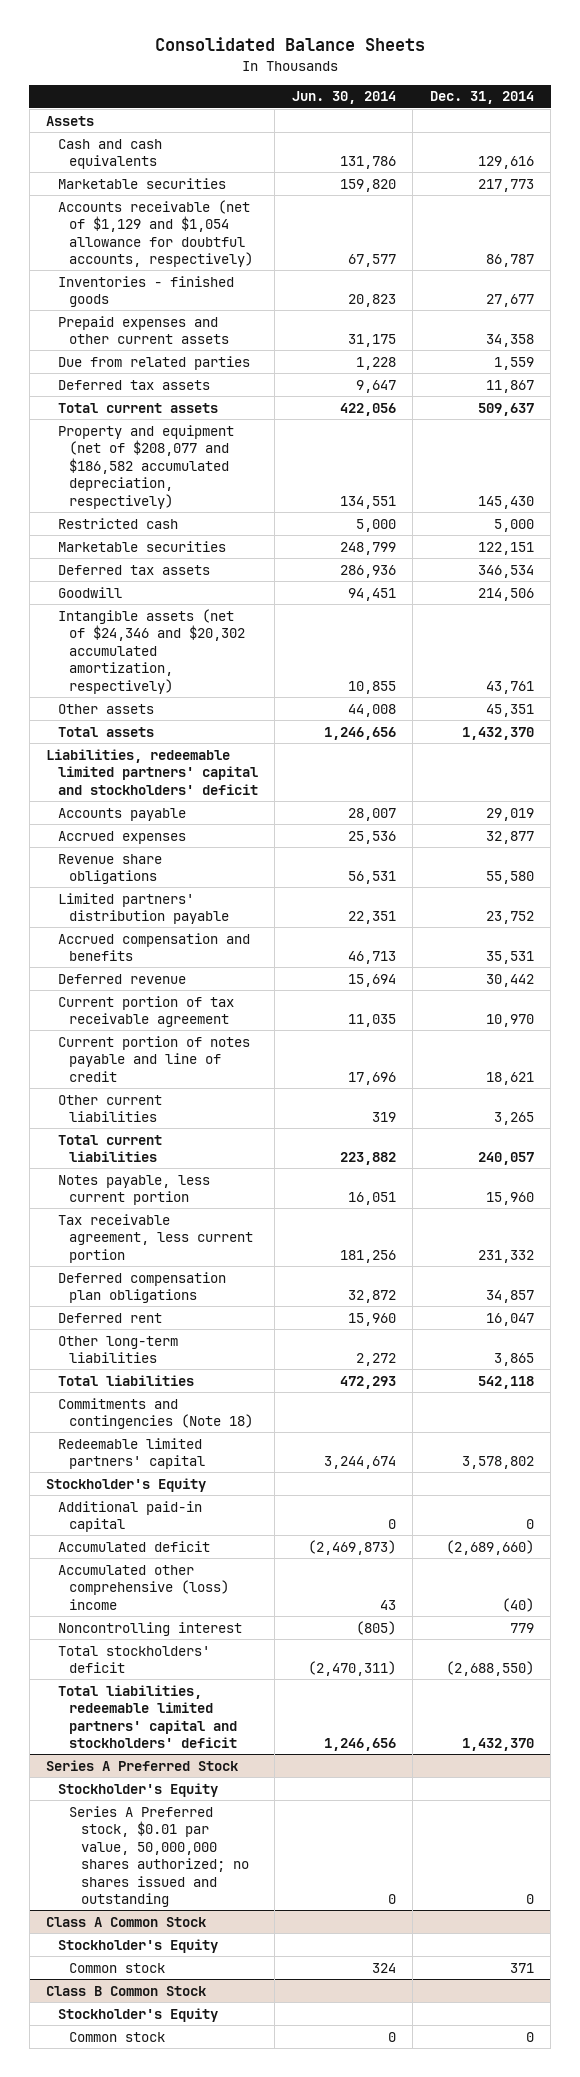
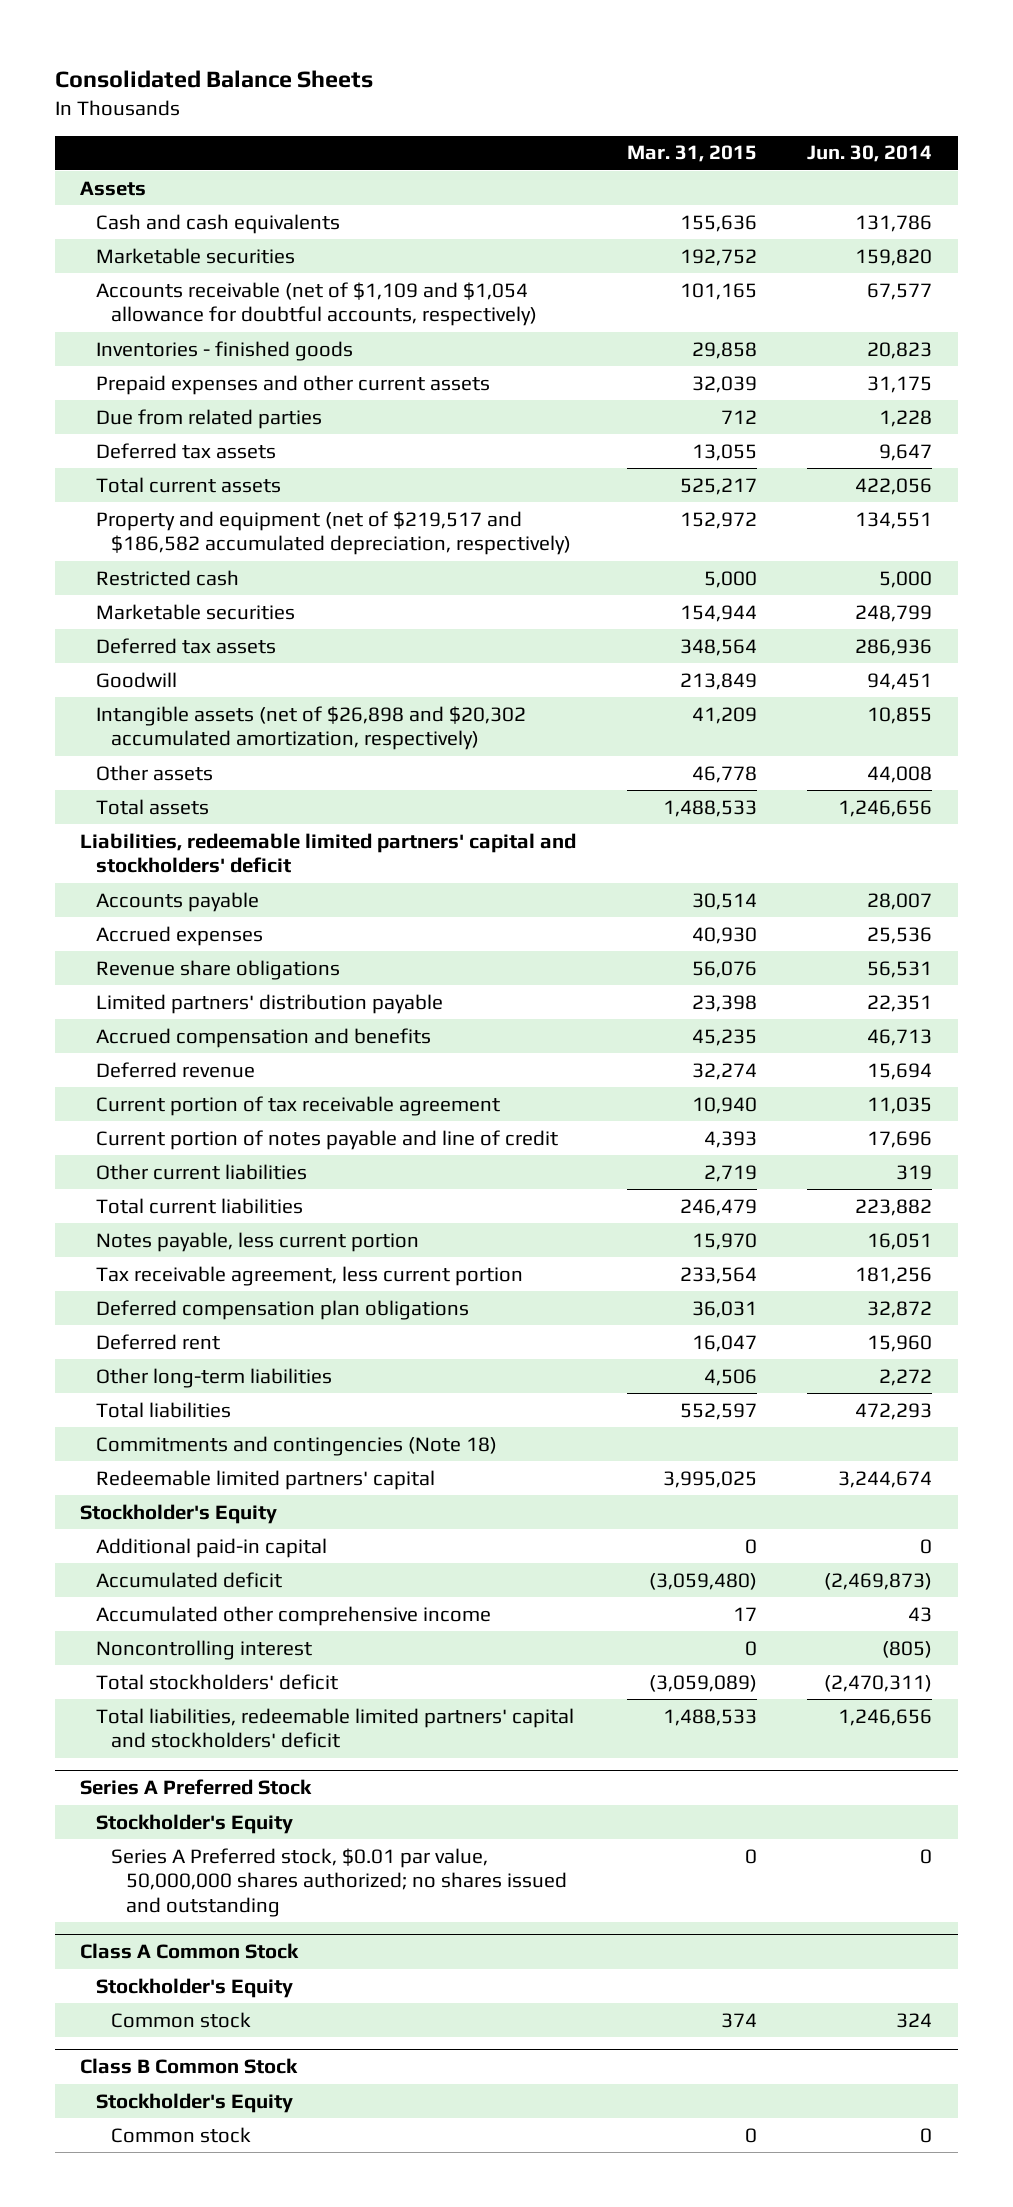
[429,91,534,105] Dec. 31, 2014 -> none
none -> [626,145,757,163] Mar. 31, 2015
[57,199,254,268] Accounts receivable (net of $1,129 and $1,054 allowance for doubtful accounts, respectively) -> [95,281,537,327] Accounts receivable (net of $1,109 and $1,054 allowance for doubtful accounts, respectively)
[57,424,234,509] Property and equipment (net of $208,077 and $186,582 accumulated depreciation, respectively) -> [95,510,571,556] Property and equipment (net of $219,517 and $186,582 accumulated depreciation, respectively)
[57,608,246,694] Intangible assets (net of $24,346 and $20,302 accumulated amortization, respectively) -> [95,705,526,751] Intangible assets (net of $26,898 and $20,302 accumulated amortization, respectively)
[57,1564,230,1610] Accumulated other comprehensive (loss) income -> [95,1605,491,1626] Accumulated other comprehensive income

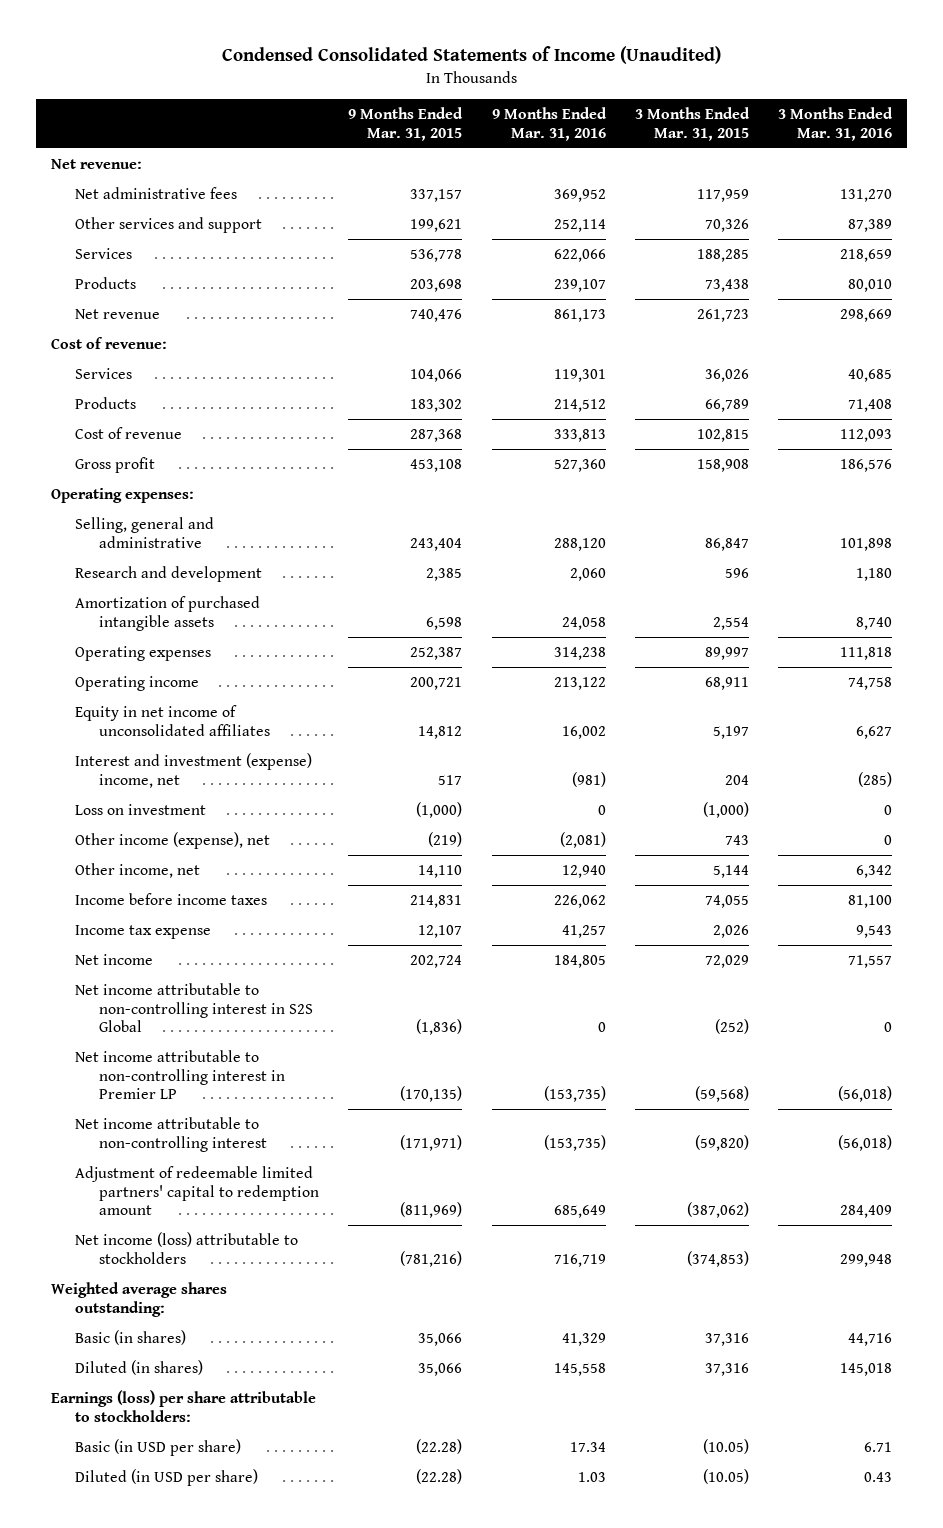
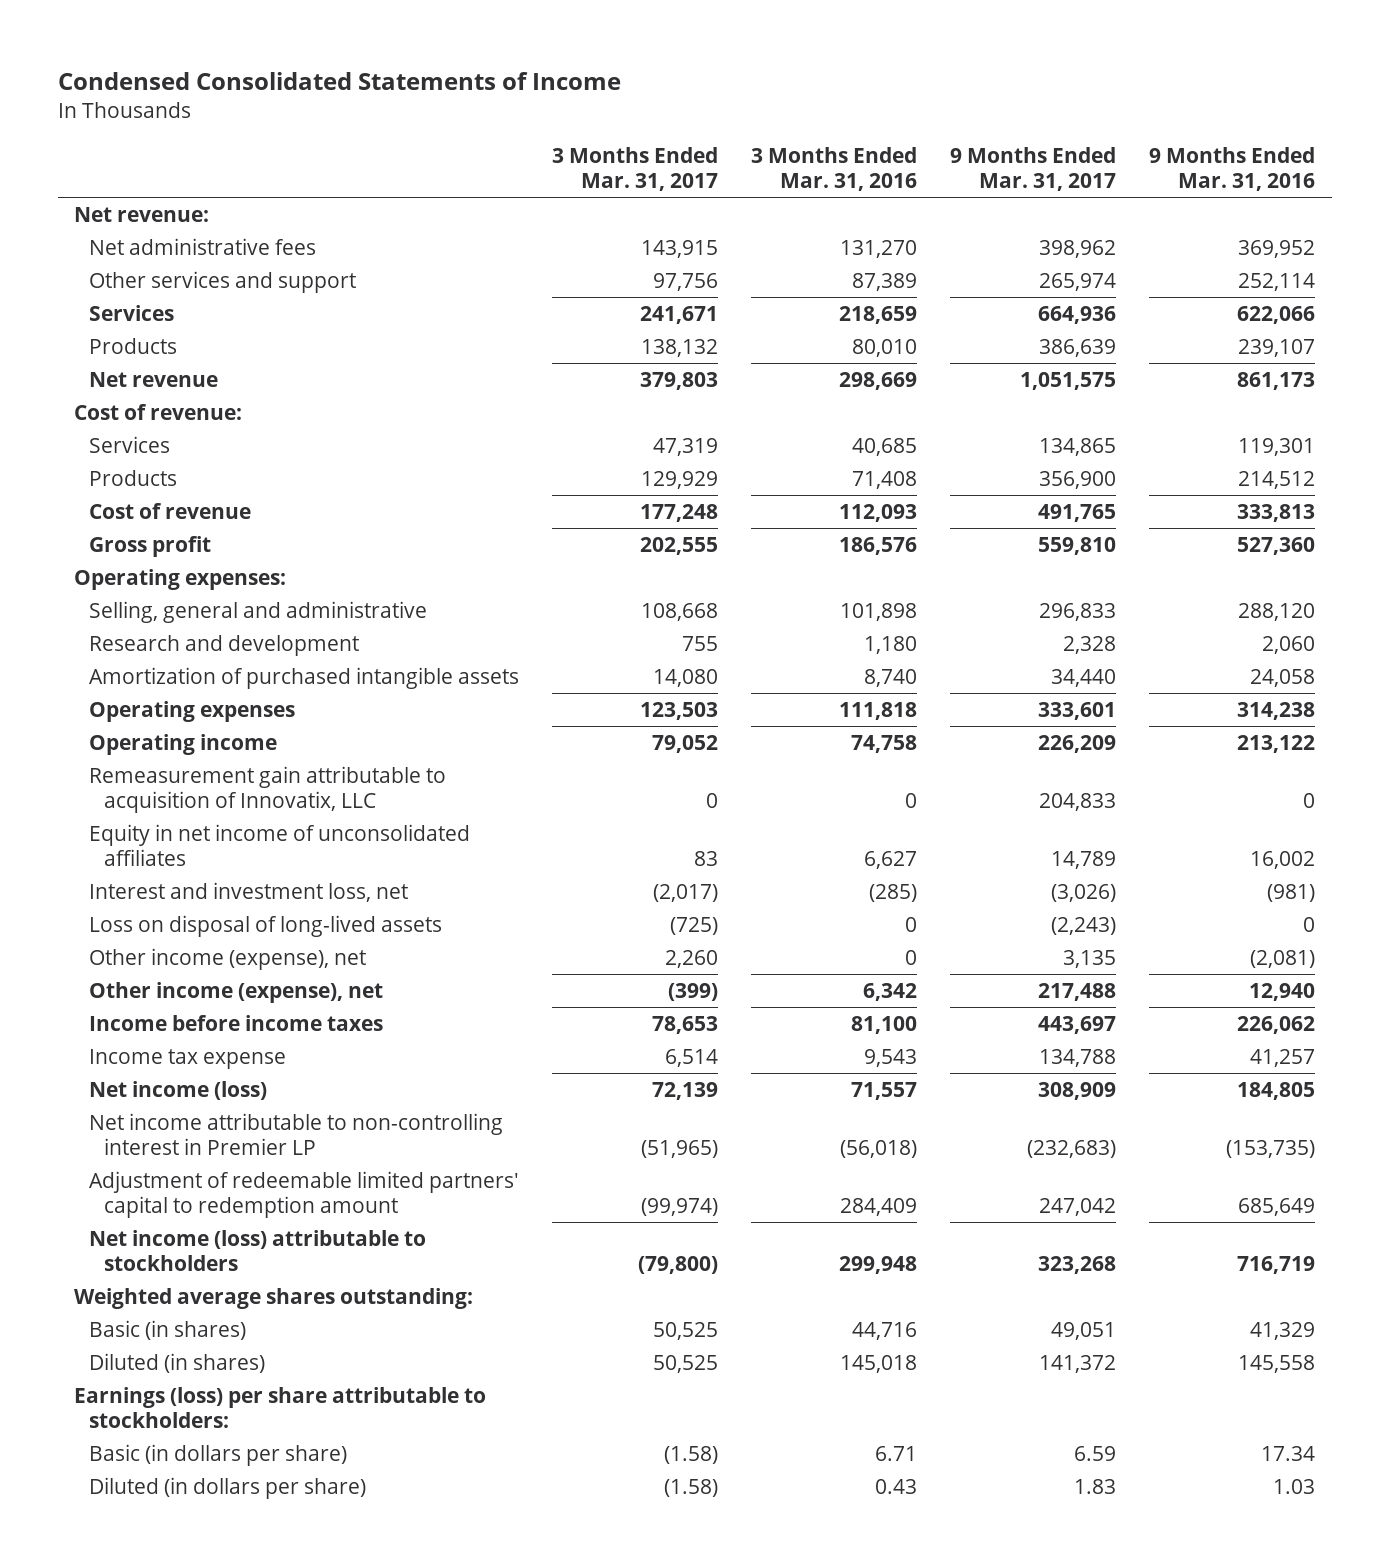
[221,46,721,65] Condensed Consolidated Statements of Income (Unaudited) -> [57,72,621,91] Condensed Consolidated Statements of Income
[348,107,464,141] 9 Months Ended Mar. 31, 2015 -> none
[634,107,750,141] 3 Months Ended Mar. 31, 2015 -> none
none -> [552,146,719,192] 3 Months Ended Mar. 31, 2017
none -> [950,146,1117,192] 9 Months Ended Mar. 31, 2017
none -> [89,765,447,814] Remeasurement gain attributable to acquisition of Innovatix, LLC
[75,803,207,815] Loss on investment -> none
[75,752,313,788] Interest and investment (expense) income, net -> [89,881,409,902] Interest and investment loss, net
none -> [89,914,443,937] Loss on disposal of long-lived assets
[75,862,201,878] Other income, net -> [89,981,384,1003] Other income (expense), net
[75,982,314,1033] Net income attributable to non-controlling interest in S2S Global -> none
[75,953,154,965] Net income -> [89,1080,268,1100] Net income (loss)
[75,1116,268,1152] Net income attributable to non-controlling interest -> none
[75,1438,242,1456] Basic (in USD per share) -> [89,1443,348,1466] Basic (in dollars per share)
[75,1468,259,1486] Diluted (in USD per share) -> [89,1476,367,1499] Diluted (in dollars per share)

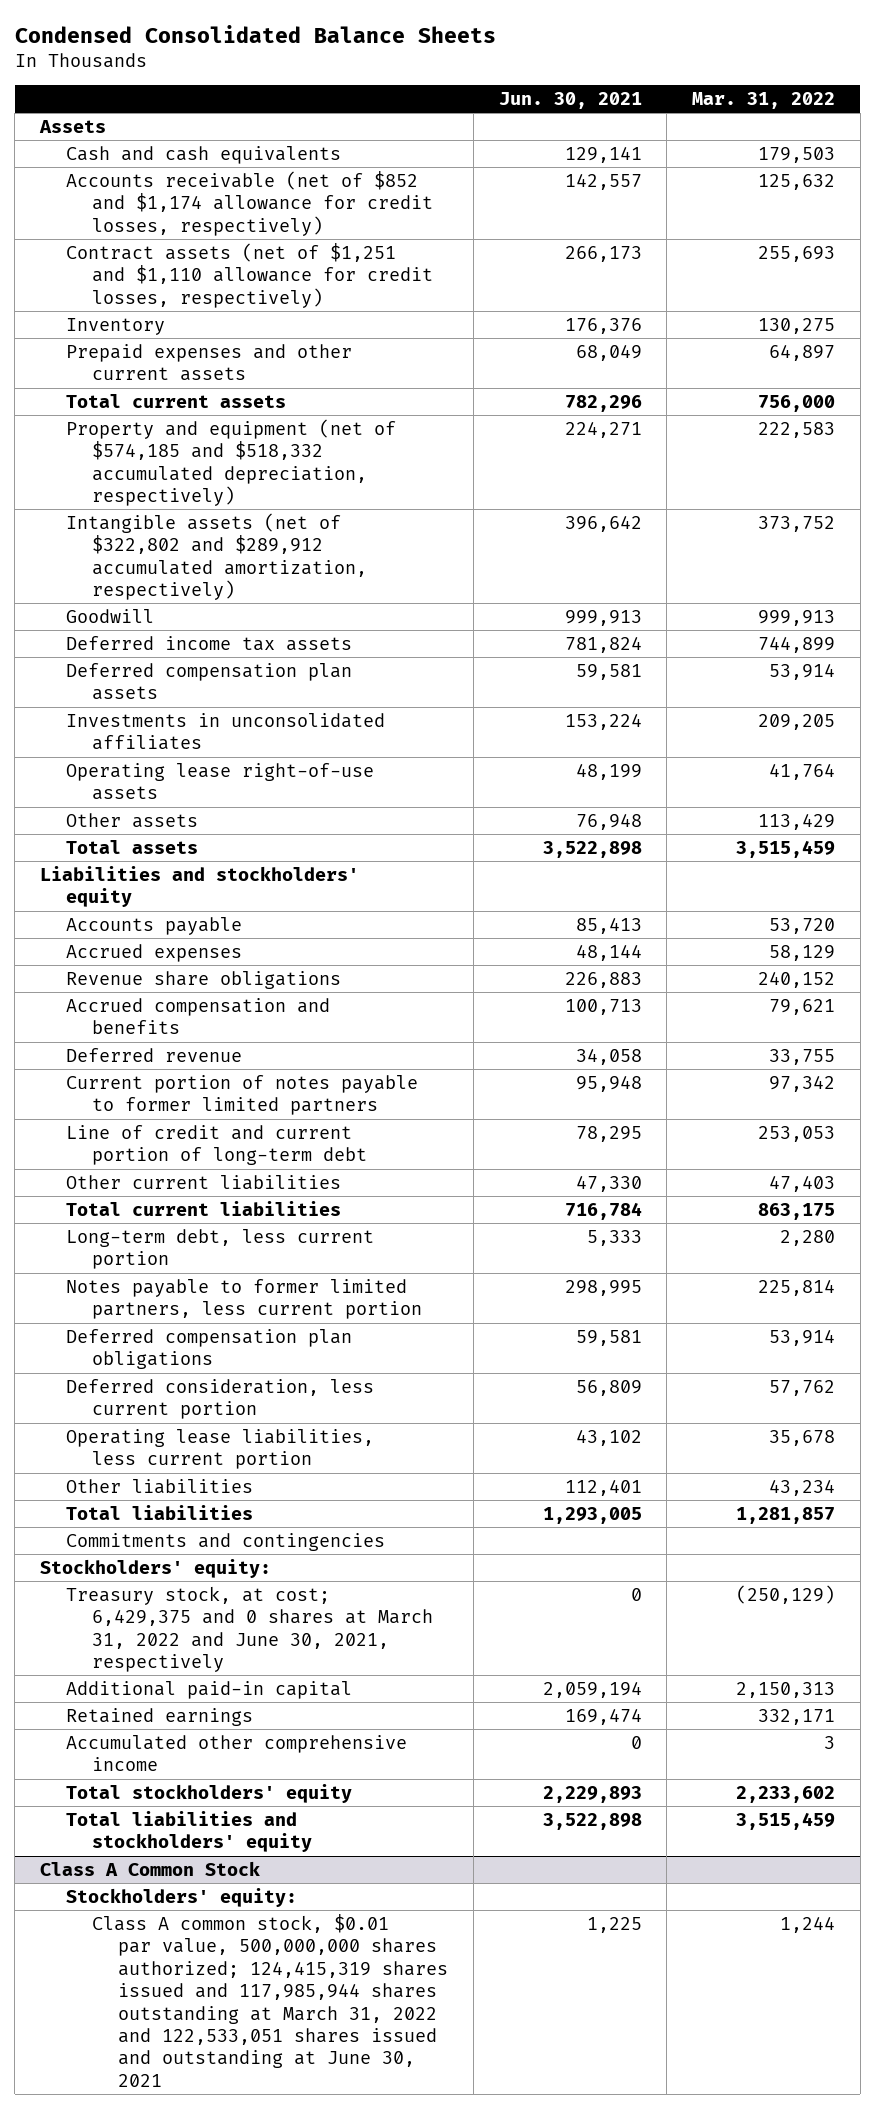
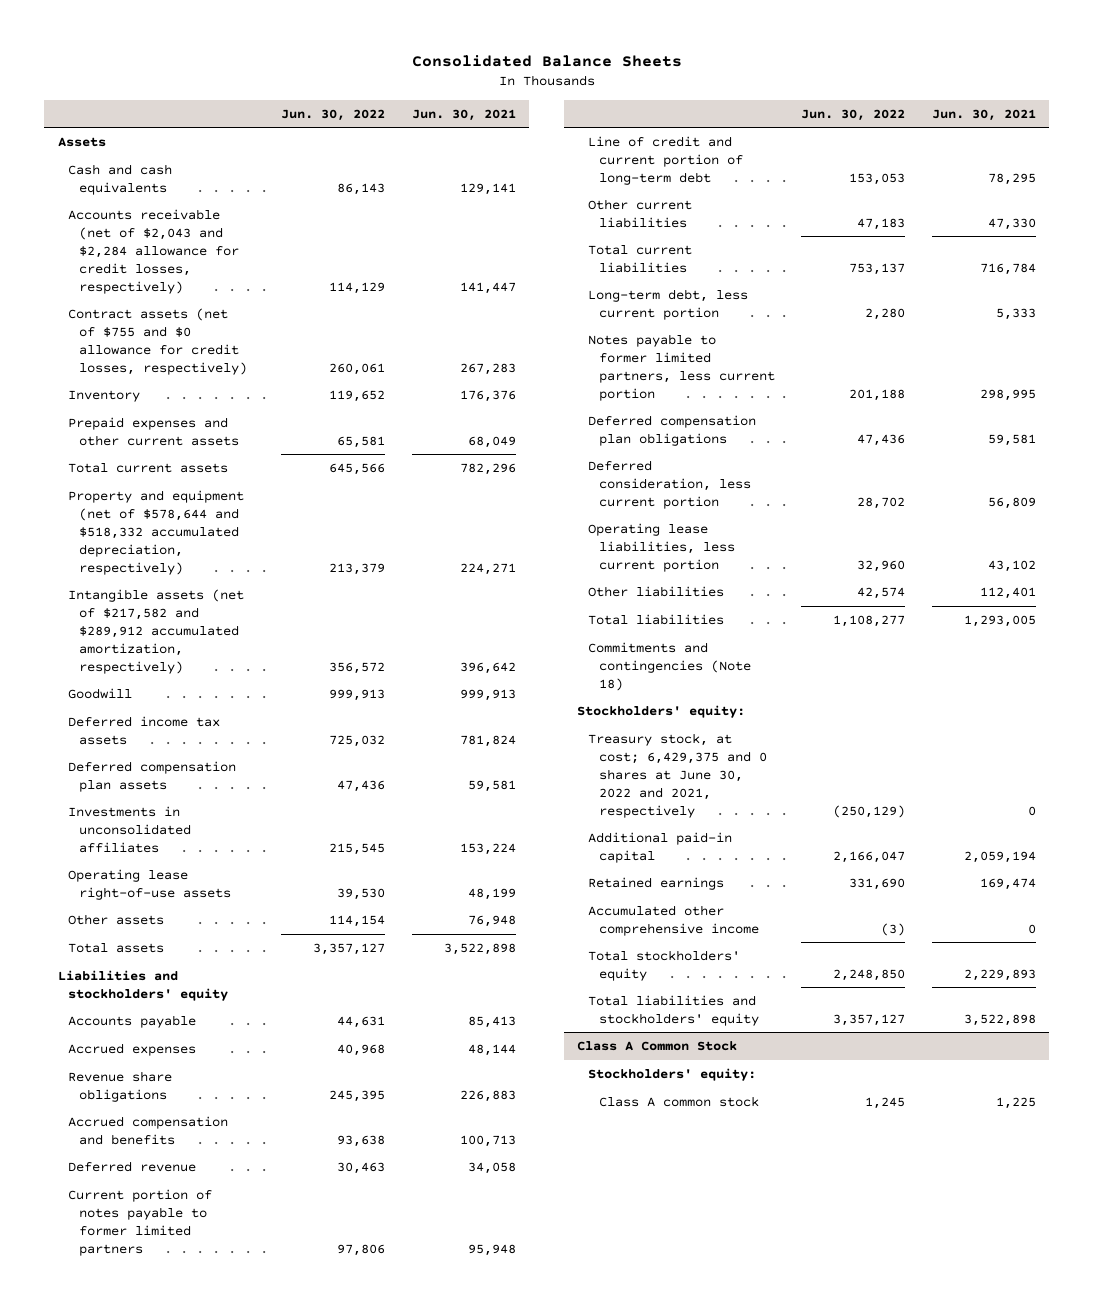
[14,24,496,43] Condensed Consolidated Balance Sheets -> [411,55,682,68] Consolidated Balance Sheets
[692,92,836,110] Mar. 31, 2022 -> none
none -> [281,108,386,121] Jun. 30, 2022
[65,170,434,236] Accounts receivable (net of $852 and $1,174 allowance for credit losses, respectively) -> [68,208,240,294] Accounts receivable (net of $2,043 and $2,284 allowance for credit losses, respectively)
[564,173,642,190] 142,557 -> [459,281,516,294] 141,447
[65,242,434,308] Contract assets (net of $1,251 and $1,110 allowance for credit losses, respectively) -> [68,307,248,375] Contract assets (net of $755 and $0 allowance for credit losses, respectively)
[564,245,642,262] 266,173 -> [459,362,516,375] 267,283
[65,418,396,507] Property and equipment (net of $574,185 and $518,332 accumulated depreciation, respectively) -> [68,489,245,575] Property and equipment (net of $578,644 and $518,332 accumulated depreciation, respectively)
[65,512,368,601] Intangible assets (net of $322,802 and $289,912 accumulated amortization, respectively) -> [68,588,245,674] Intangible assets (net of $217,582 and $289,912 accumulated amortization, respectively)
[65,1532,385,1551] Commitments and contingencies -> [588,641,752,691] Commitments and contingencies (Note 18)
[65,1585,434,1673] Treasury stock, at cost; 6,429,375 and 0 shares at March 31, 2022 and June 30, 2021, respectively -> [588,732,768,818] Treasury stock, at cost; 6,429,375 and 0 shares at June 30, 2022 and 2021, respectively
[92,1913,449,2087] Class A common stock, $0.01 par value, 500,000,000 shares authorized; 124,415,319 shares issued and 117,985,944 shares outstanding at March 31, 2022 and 122,533,051 shares issued and outstanding at June 30, 2021 -> [599,1095,760,1107] Class A common stock

